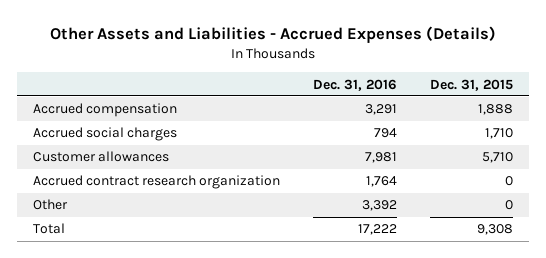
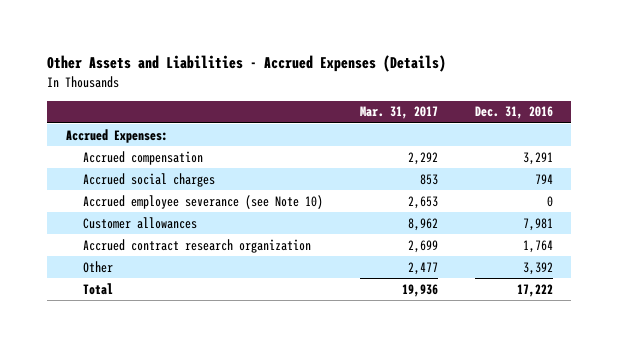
[429,78,513,91] Dec. 31, 2015 -> none
none -> [359,106,438,120] Mar. 31, 2017
none -> [65,128,168,143] Accrued Expenses:
none -> [82,194,323,209] Accrued employee severance (see Note 10)

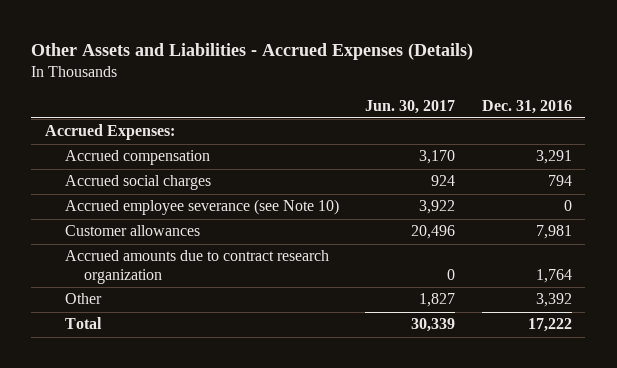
[359,106,438,120] Mar. 31, 2017 -> none
none -> [365,99,456,114] Jun. 30, 2017
[82,238,311,253] Accrued contract research organization -> [64,250,329,284] Accrued amounts due to contract research organization

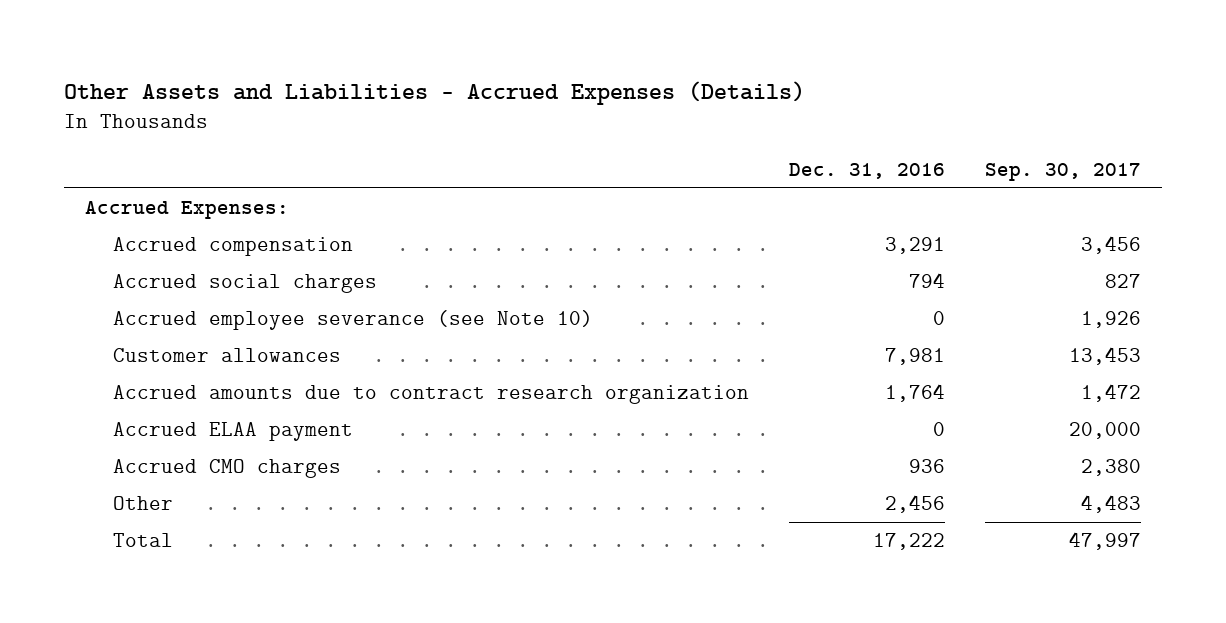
[365,99,456,114] Jun. 30, 2017 -> none
none -> [985,162,1142,181] Sep. 30, 2017
none -> [112,422,353,442] Accrued ELAA payment
none -> [112,459,341,479] Accrued CMO charges
[536,293,573,308] 3,392 -> [885,495,946,514] 2,456

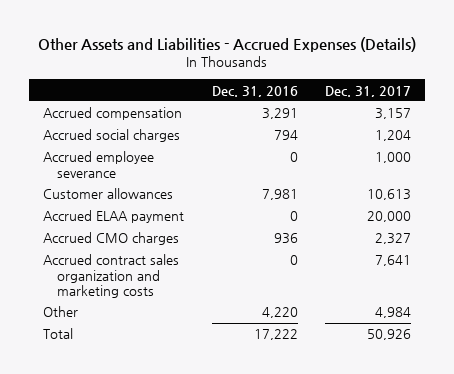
[985,162,1142,181] Sep. 30, 2017 -> none
none -> [325,85,412,97] Dec. 31, 2017
[84,201,289,220] Accrued Expenses: -> none
[112,310,593,331] Accrued employee severance (see Note 10) -> [42,151,154,178] Accrued employee severance
[112,385,749,405] Accrued amounts due to contract research organization -> none
none -> [42,254,179,299] Accrued contract sales organization and marketing costs
[885,495,946,514] 2,456 -> [261,307,298,319] 4,220

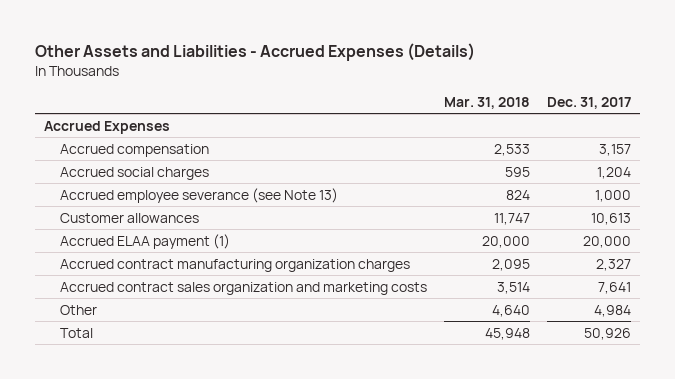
[211,85,298,97] Dec. 31, 2016 -> none
none -> [443,96,530,109] Mar. 31, 2018
none -> [43,120,170,134] Accrued Expenses
[42,151,154,178] Accrued employee severance -> [59,187,338,203] Accrued employee severance (see Note 13)
[42,210,184,224] Accrued ELAA payment -> [59,233,230,249] Accrued ELAA payment (1)
[42,232,179,246] Accrued CMO charges -> [59,258,410,272] Accrued contract manufacturing organization charges

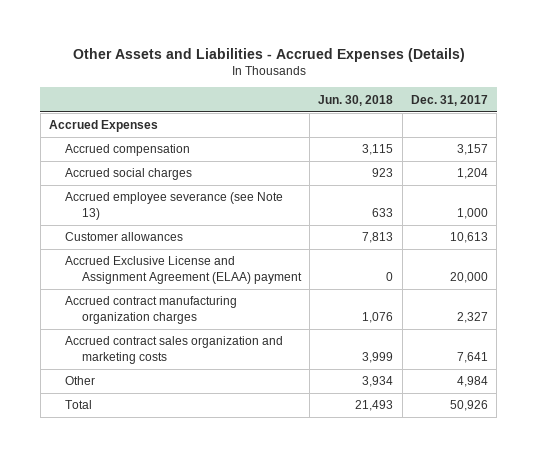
[443,96,530,109] Mar. 31, 2018 -> none
none -> [318,94,394,106] Jun. 30, 2018
[59,233,230,249] Accrued ELAA payment (1) -> [65,256,302,284] Accrued Exclusive License and Assignment Agreement (ELAA) payment

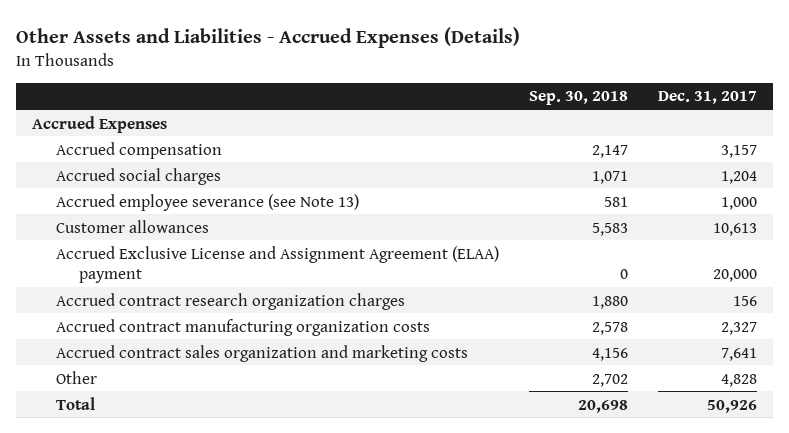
[318,94,394,106] Jun. 30, 2018 -> none
none -> [528,91,628,106] Sep. 30, 2018
none -> [55,292,405,310] Accrued contract research organization charges
[65,296,238,324] Accrued contract manufacturing organization charges -> [55,318,430,336] Accrued contract manufacturing organization costs
[457,376,489,388] 4,984 -> [721,373,758,387] 4,828

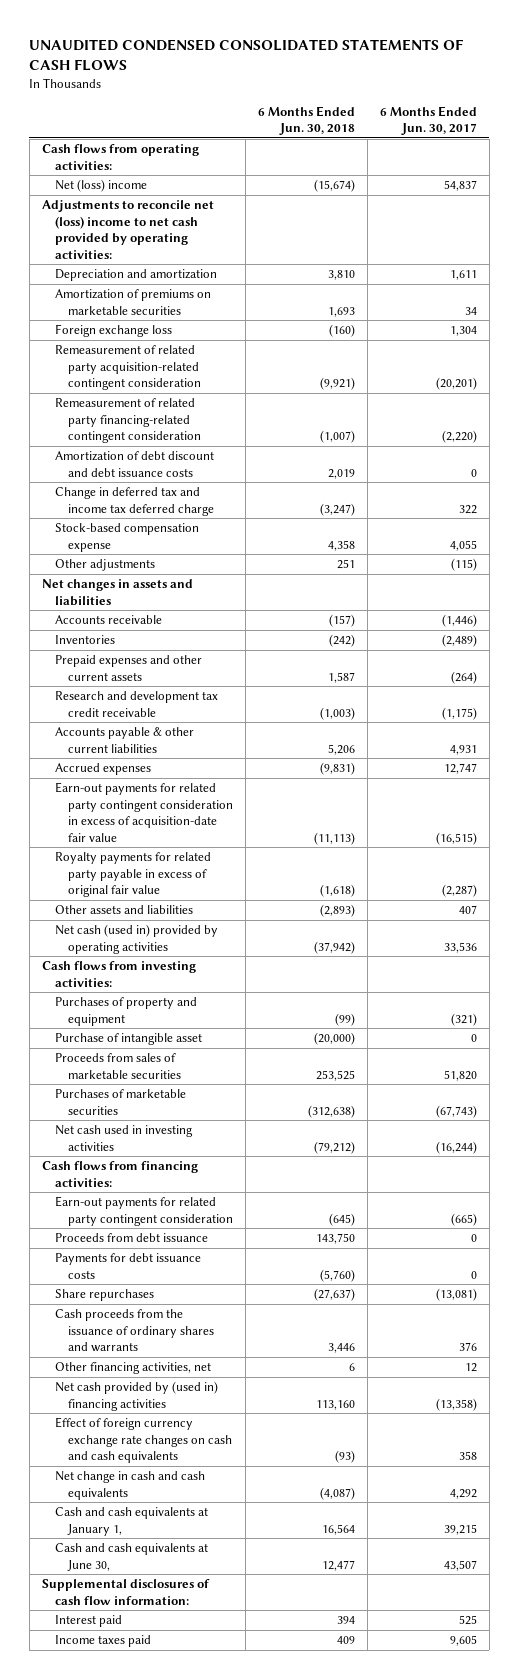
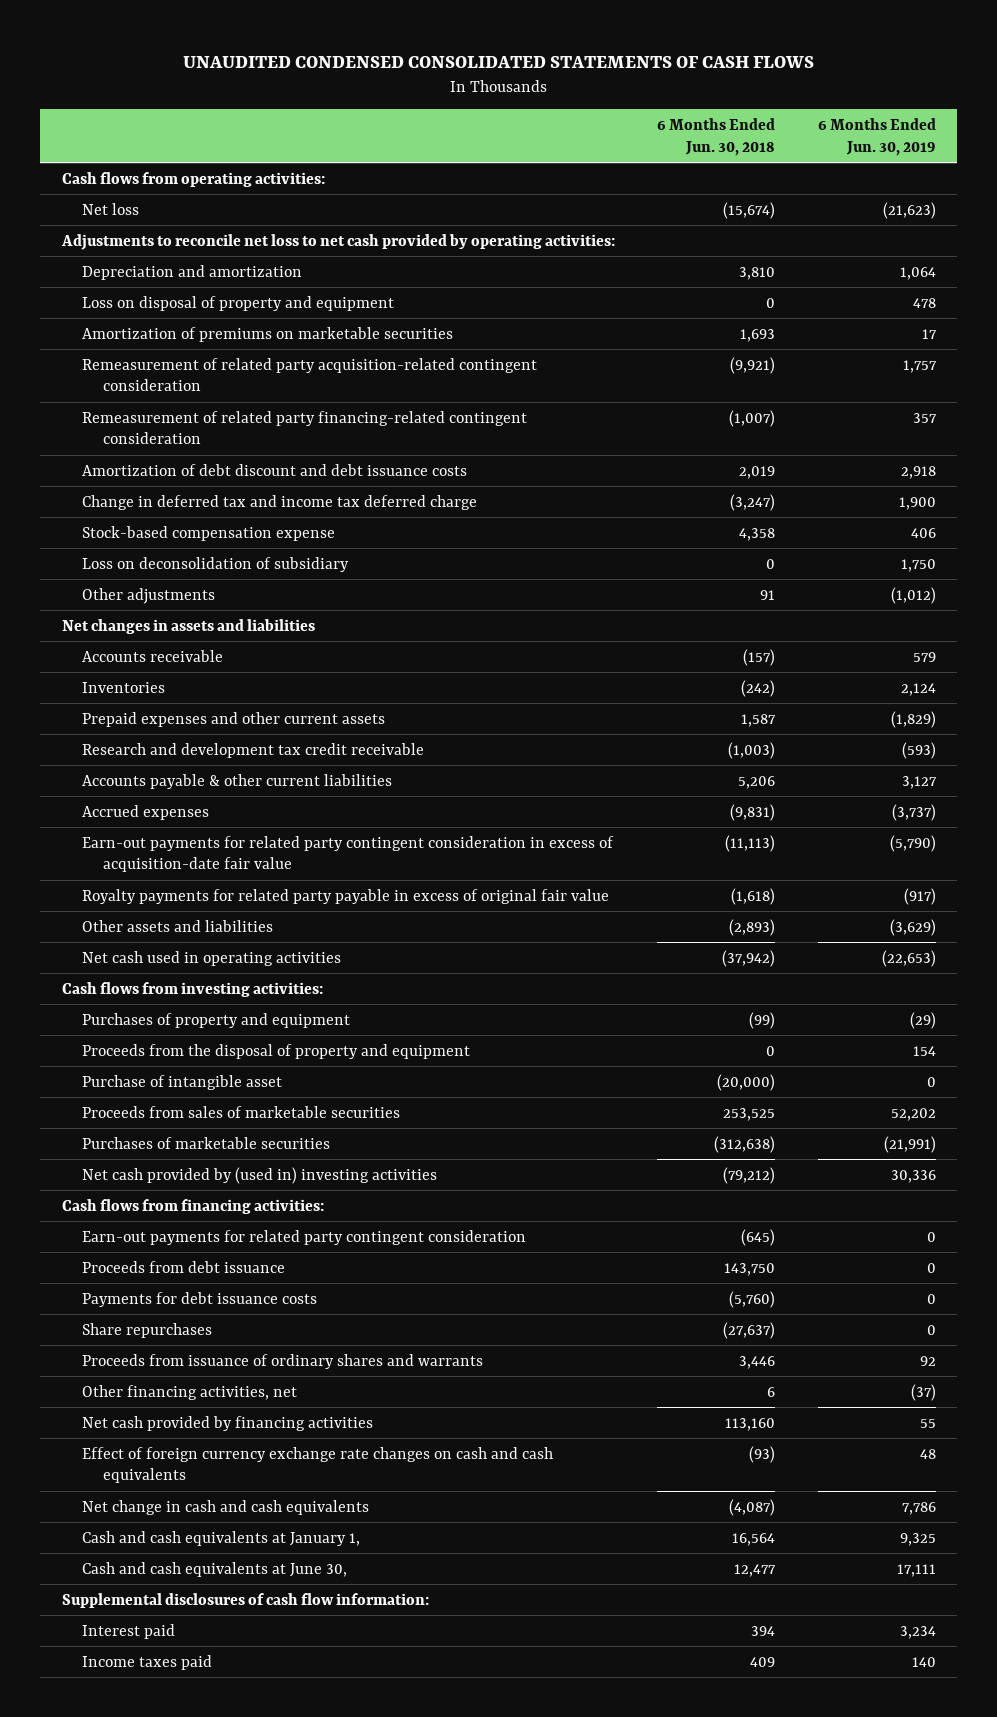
[379,105,477,136] 6 Months Ended Jun. 30, 2017 -> none
none -> [817,117,936,156] 6 Months Ended Jun. 30, 2019
[54,179,147,193] Net (loss) income -> [82,202,140,215] Net loss
[41,200,214,259] Adjustments to reconcile net (loss) income to net cash provided by operating activities: -> [60,233,615,250] Adjustments to reconcile net loss to net cash provided by operating activities:
none -> [82,295,395,311] Loss on disposal of property and equipment
[54,324,172,338] Foreign exchange loss -> none
none -> [82,556,350,572] Loss on deconsolidation of subsidiary
[337,559,356,570] 251 -> [760,589,776,600] 91
[54,924,218,954] Net cash (used in) provided by operating activities -> [82,950,342,966] Net cash used in operating activities
none -> [82,1043,471,1059] Proceeds from the disposal of property and equipment
[54,1125,193,1151] Net cash used in investing activities -> [82,1166,438,1184] Net cash provided by (used in) investing activities
[54,1309,215,1353] Cash proceeds from the issuance of ordinary shares and warrants -> [82,1353,484,1369] Proceeds from issuance of ordinary shares and warrants
[54,1381,218,1411] Net cash provided by (used in) financing activities -> [82,1415,374,1431] Net cash provided by financing activities

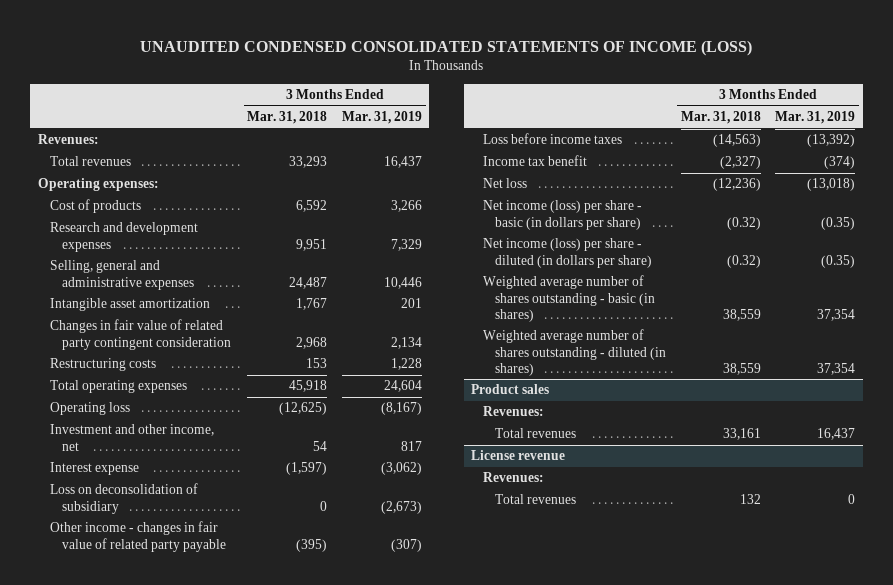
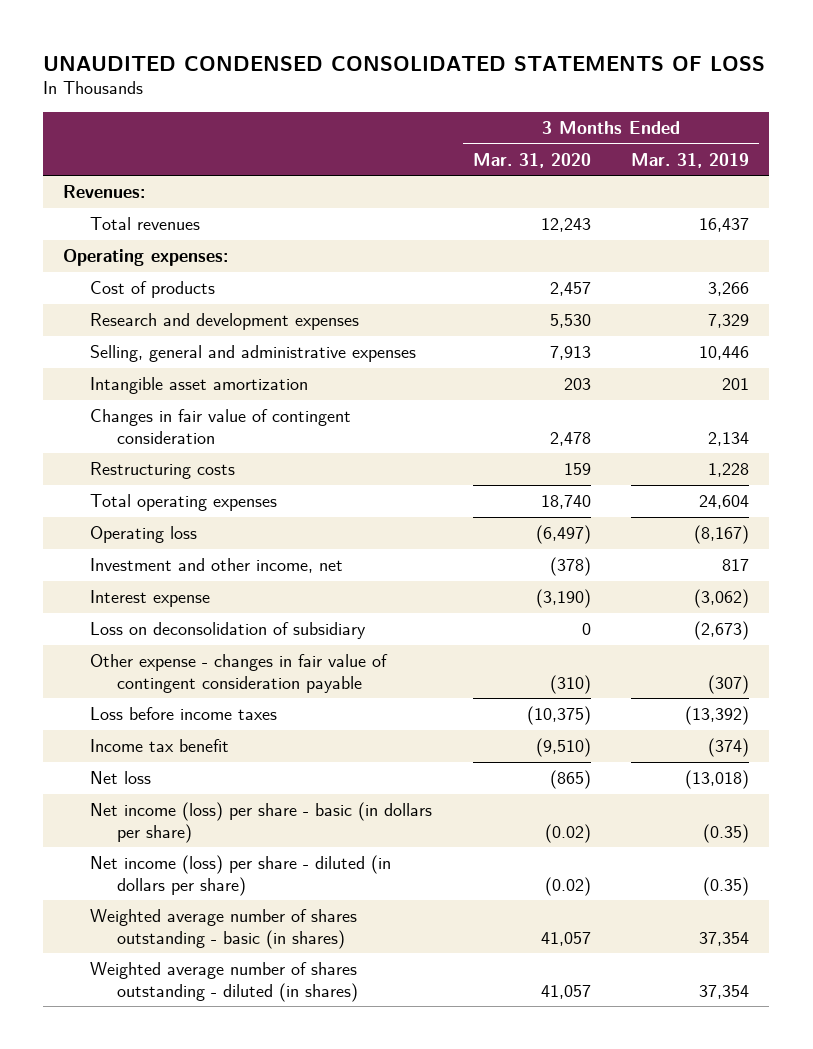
[140,39,753,56] UNAUDITED CONDENSED CONSOLIDATED STATEMENTS OF INCOME (LOSS) -> [43,55,766,71] UNAUDITED CONDENSED CONSOLIDATED STATEMENTS OF LOSS
[247,111,328,125] Mar. 31, 2018 -> none
none -> [472,152,591,168] Mar. 31, 2020
[49,319,231,350] Changes in fair value of related party contingent consideration -> [90,409,352,444] Changes in fair value of contingent consideration
[49,521,226,552] Other income - changes in fair value of related party payable -> [90,654,389,693] Other expense - changes in fair value of contingent consideration payable
[470,384,549,395] Product sales -> none
[483,406,545,417] Revenues: -> none
[495,428,577,439] Total revenues -> none
[470,450,565,461] License revenue -> none
[483,472,545,483] Revenues: -> none
[495,494,577,505] Total revenues -> none

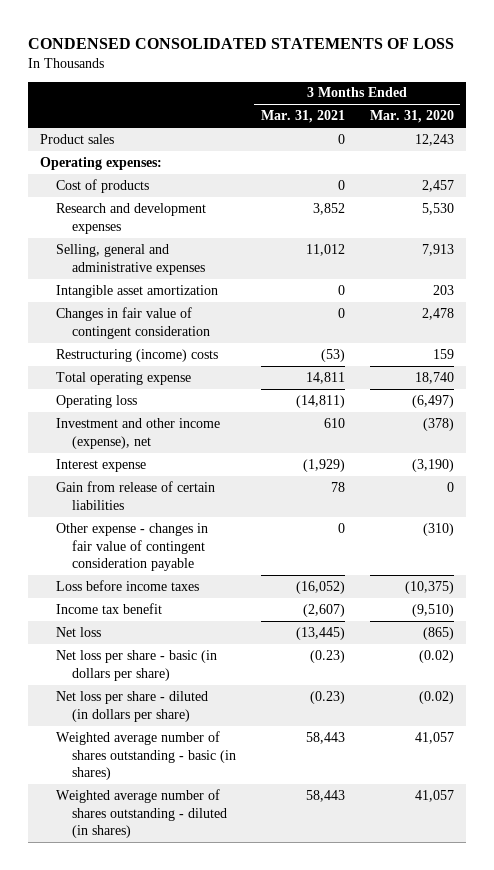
[43,55,766,71] UNAUDITED CONDENSED CONSOLIDATED STATEMENTS OF LOSS -> [27,38,454,50] CONDENSED CONSOLIDATED STATEMENTS OF LOSS
[631,152,750,168] Mar. 31, 2019 -> none
none -> [260,110,345,124] Mar. 31, 2021
[63,185,146,199] Revenues: -> none
[90,217,201,231] Total revenues -> [40,133,115,144] Product sales
[90,462,236,480] Restructuring costs -> [55,348,218,362] Restructuring (income) costs
[90,494,278,512] Total operating expenses -> [55,371,191,385] Total operating expense
[90,558,344,574] Investment and other income, net -> [55,417,220,449] Investment and other income (expense), net
[90,622,367,640] Loss on deconsolidation of subsidiary -> none
none -> [55,480,215,510] Gain from release of certain liabilities
[90,802,433,843] Net income (loss) per share - basic (in dollars per share) -> [55,649,217,681] Net loss per share - basic (in dollars per share)
[90,855,392,896] Net income (loss) per share - diluted (in dollars per share) -> [55,690,208,722] Net loss per share - diluted (in dollars per share)

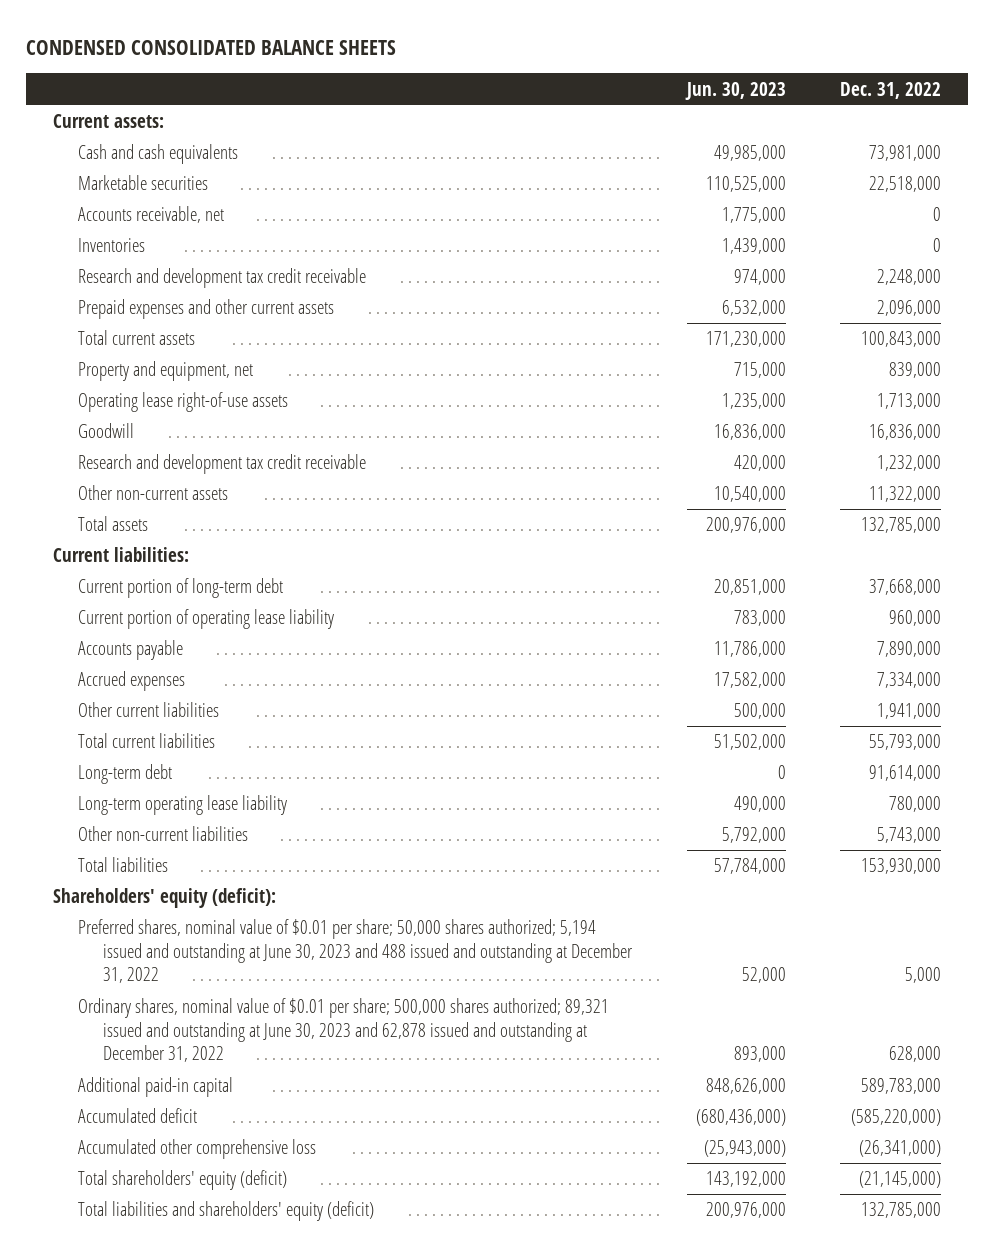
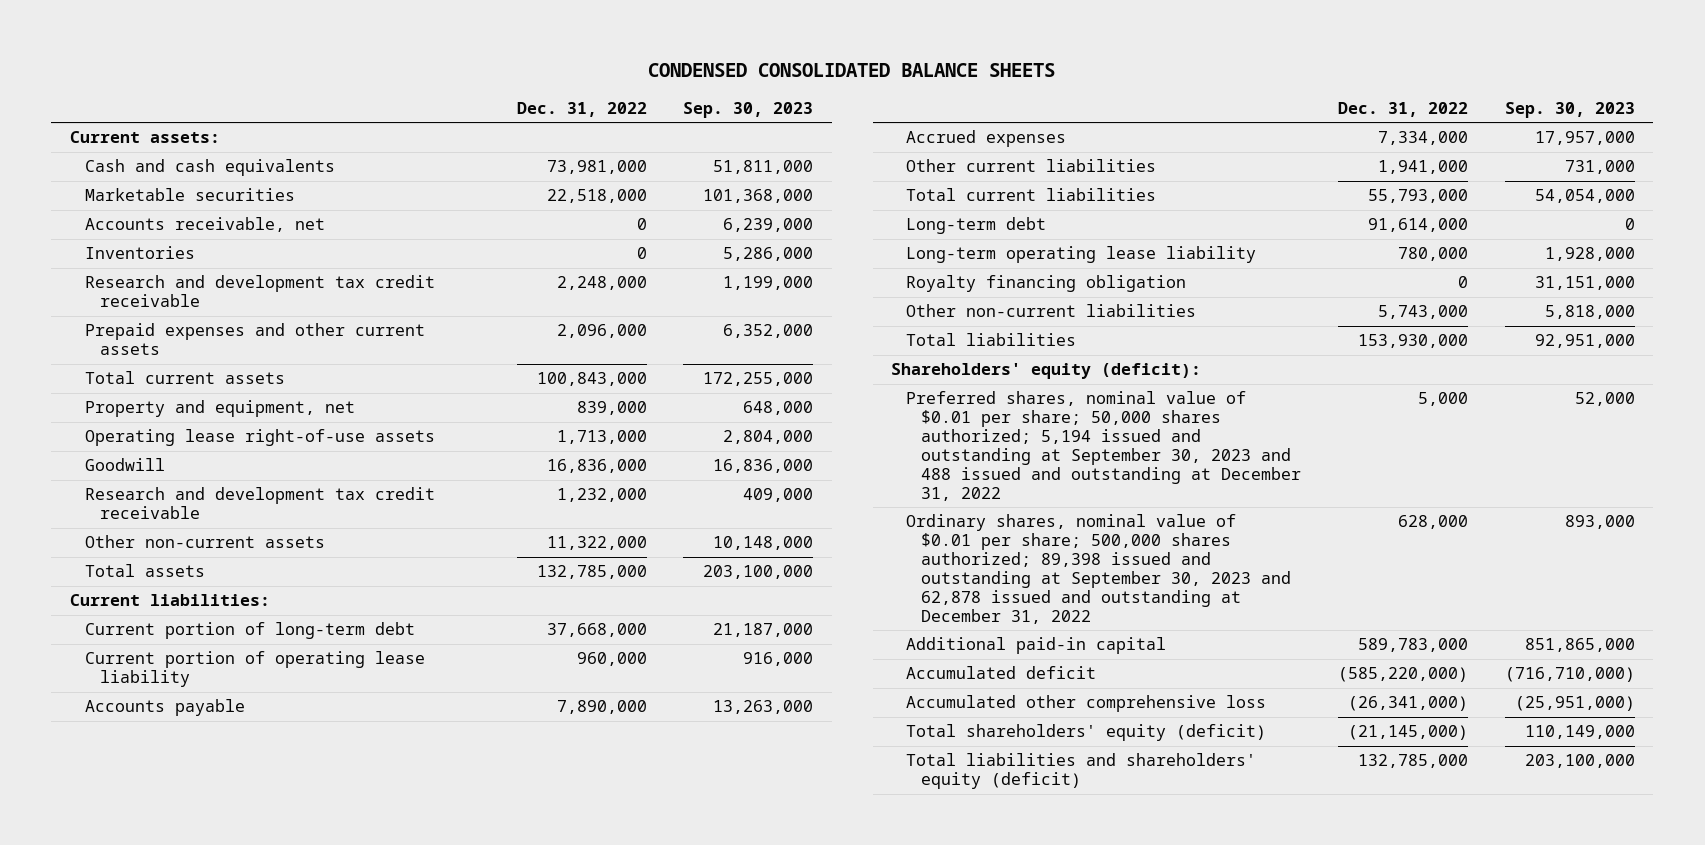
[684,81,786,100] Jun. 30, 2023 -> none
none -> [683,101,814,118] Sep. 30, 2023
none -> [906,275,1187,293] Royalty financing obligation
[78,919,634,984] Preferred shares, nominal value of $0.01 per share; 50,000 shares authorized; 5,194 issued and outstanding at June 30, 2023 and 488 issued and outstanding at December 31, 2022 -> [906,391,1302,501] Preferred shares, nominal value of $0.01 per share; 50,000 shares authorized; 5,194 issued and outstanding at September 30, 2023 and 488 issued and outstanding at December 31, 2022
[78,998,610,1063] Ordinary shares, nominal value of $0.01 per share; 500,000 shares authorized; 89,321 issued and outstanding at June 30, 2023 and 62,878 issued and outstanding at December 31, 2022 -> [906,514,1292,624] Ordinary shares, nominal value of $0.01 per share; 500,000 shares authorized; 89,398 issued and outstanding at September 30, 2023 and 62,878 issued and outstanding at December 31, 2022

